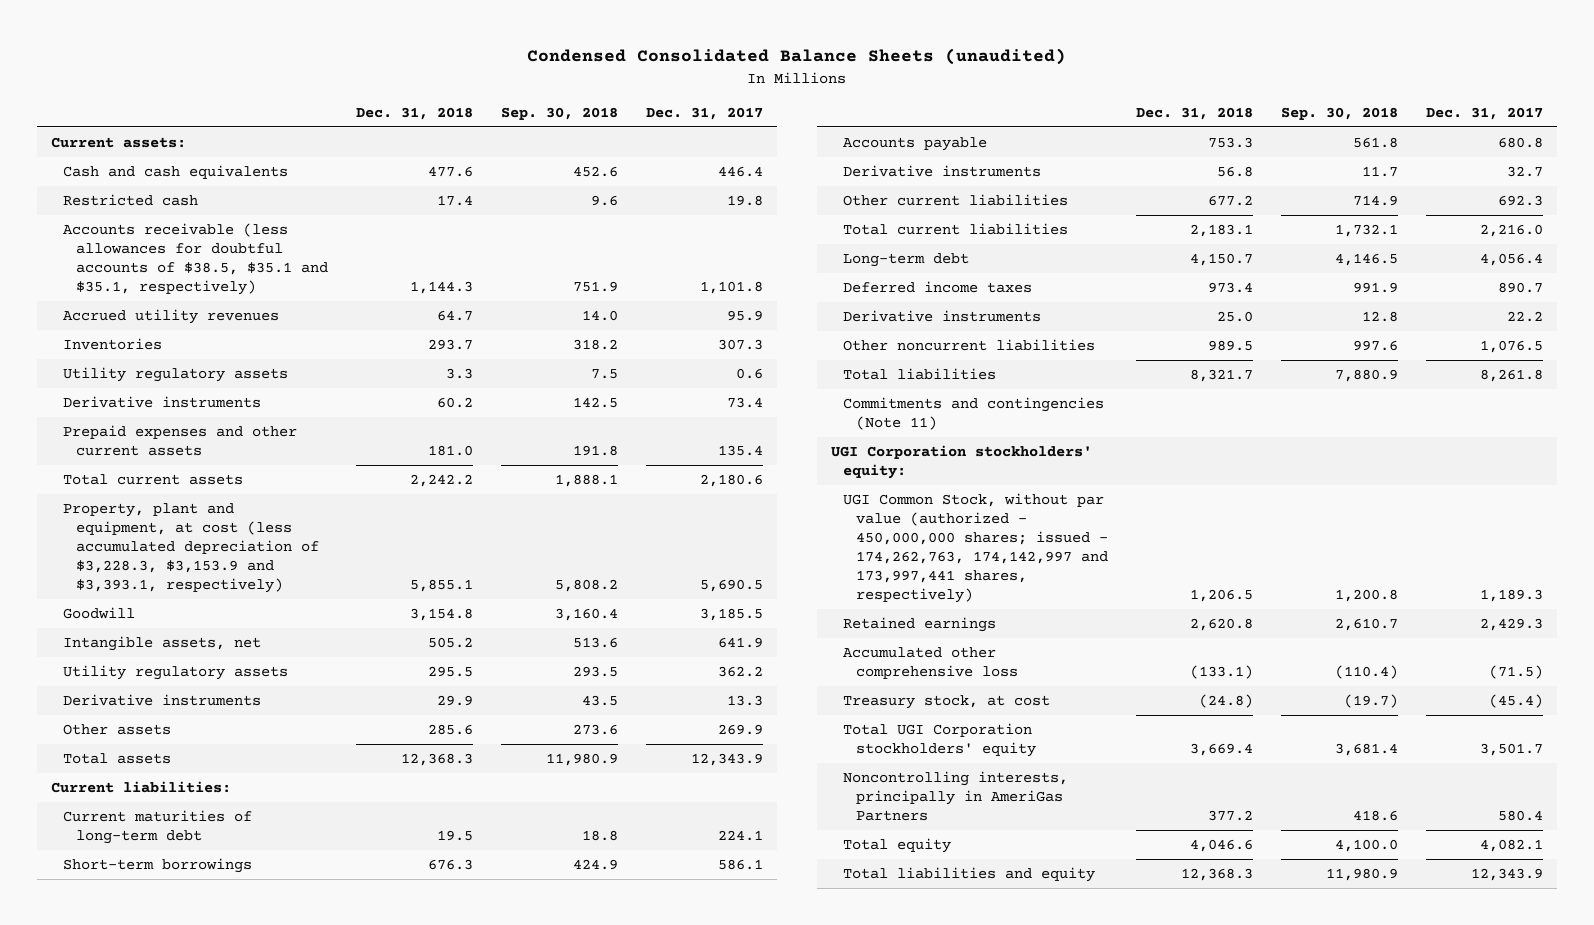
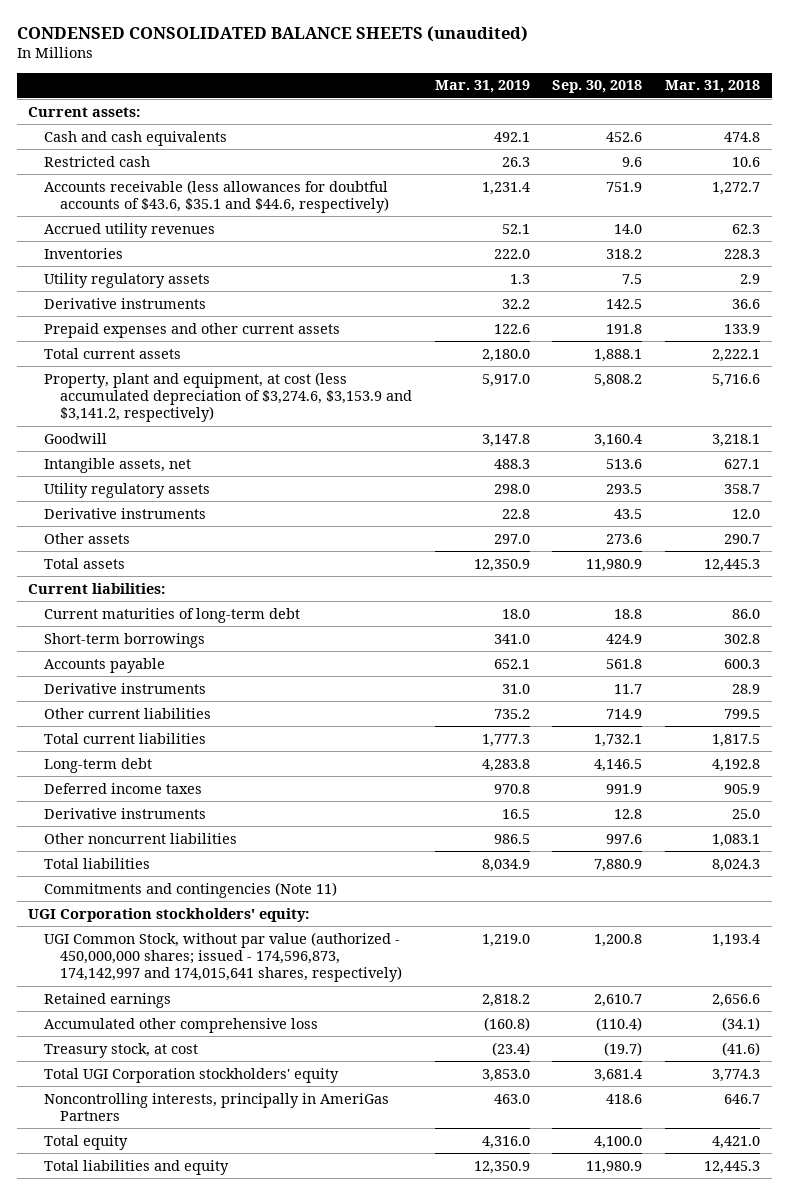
[526,48,1066,66] Condensed Consolidated Balance Sheets (unaudited) -> [16,26,528,43] CONDENSED CONSOLIDATED BALANCE SHEETS (unaudited)
[355,107,473,121] Dec. 31, 2018 -> none
[646,107,764,121] Dec. 31, 2017 -> none
none -> [434,80,530,94] Mar. 31, 2019
none -> [665,80,761,94] Mar. 31, 2018
[63,222,328,296] Accounts receivable (less allowances for doubtful accounts of $38.5, $35.1 and $35.1, respectively) -> [43,179,389,213] Accounts receivable (less allowances for doubtful accounts of $43.6, $35.1 and $44.6, respectively)
[63,502,319,594] Property, plant and equipment, at cost (less accumulated depreciation of $3,228.3, $3,153.9 and $3,393.1, respectively) -> [43,371,412,423] Property, plant and equipment, at cost (less accumulated depreciation of $3,274.6, $3,153.9 and $3,141.2, respectively)
[843,492,1108,604] UGI Common Stock, without par value (authorized - 450,000,000 shares; issued - 174,262,763, 174,142,997 and 173,997,441 shares, respectively) -> [43,931,402,983] UGI Common Stock, without par value (authorized - 450,000,000 shares; issued - 174,596,873, 174,142,997 and 174,015,641 shares, respectively)

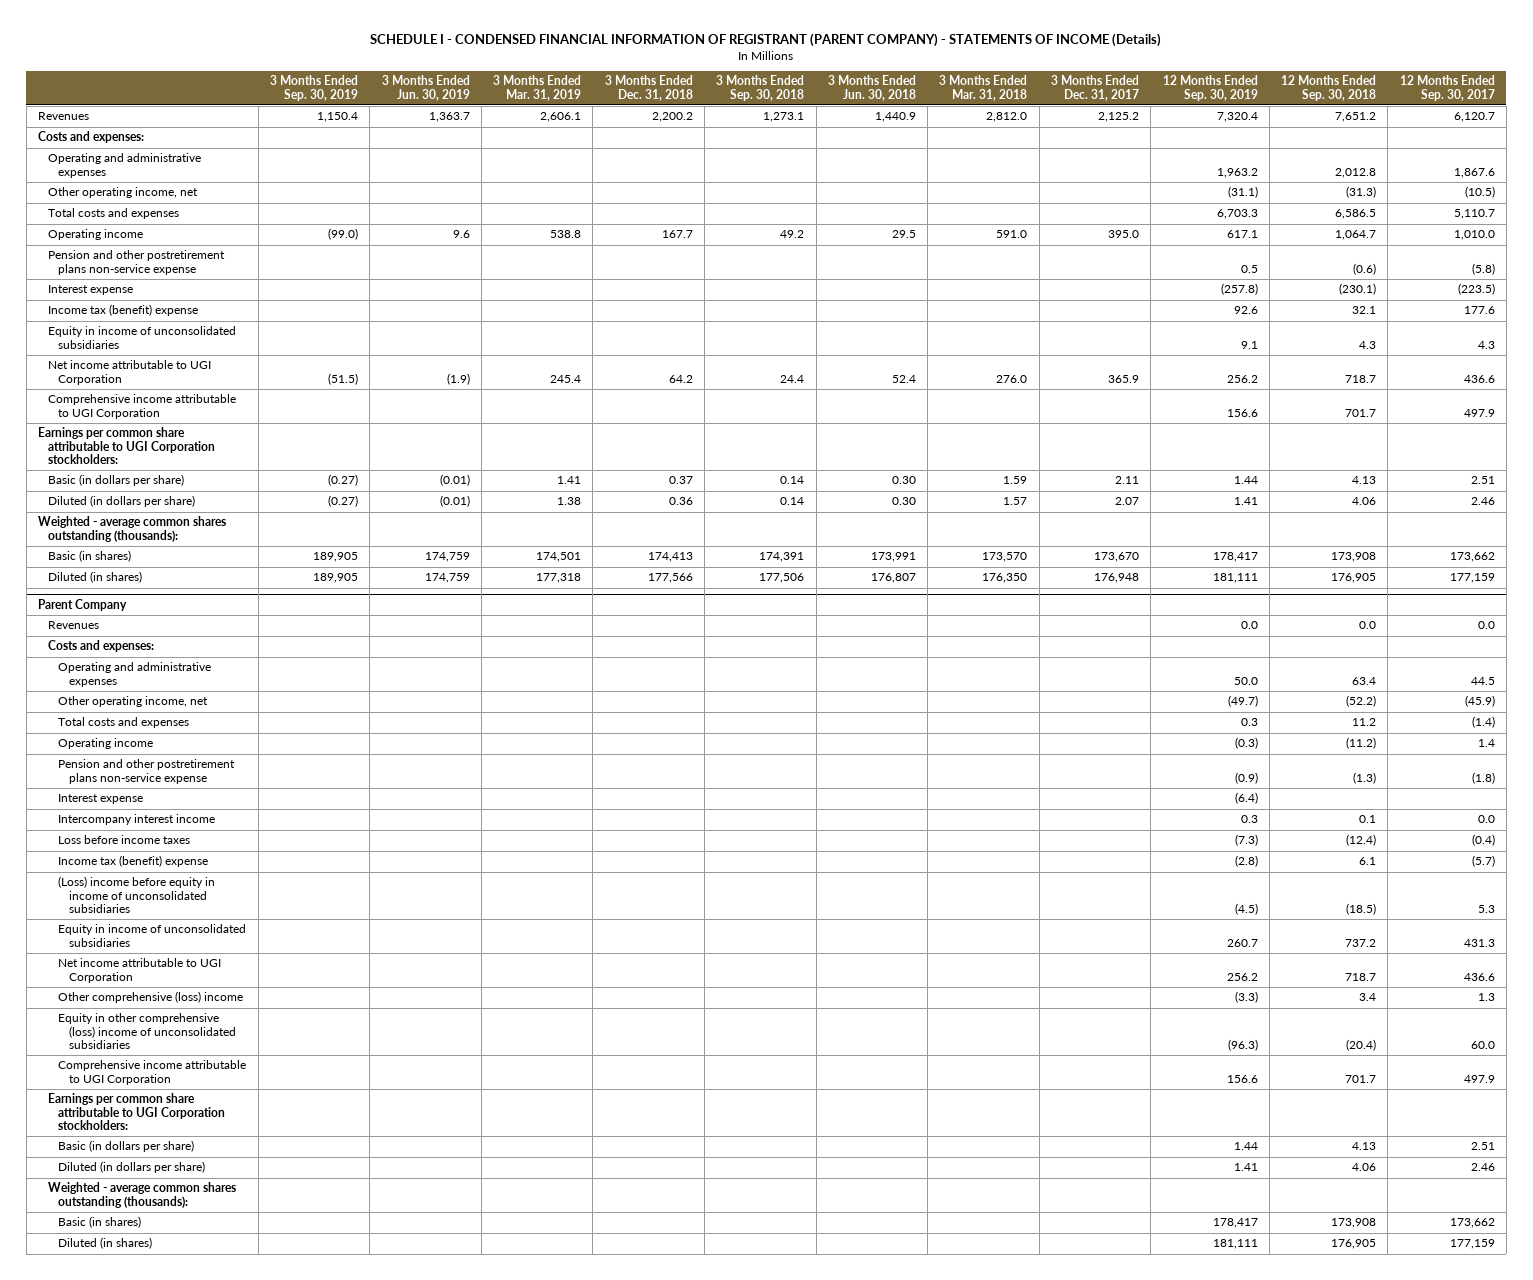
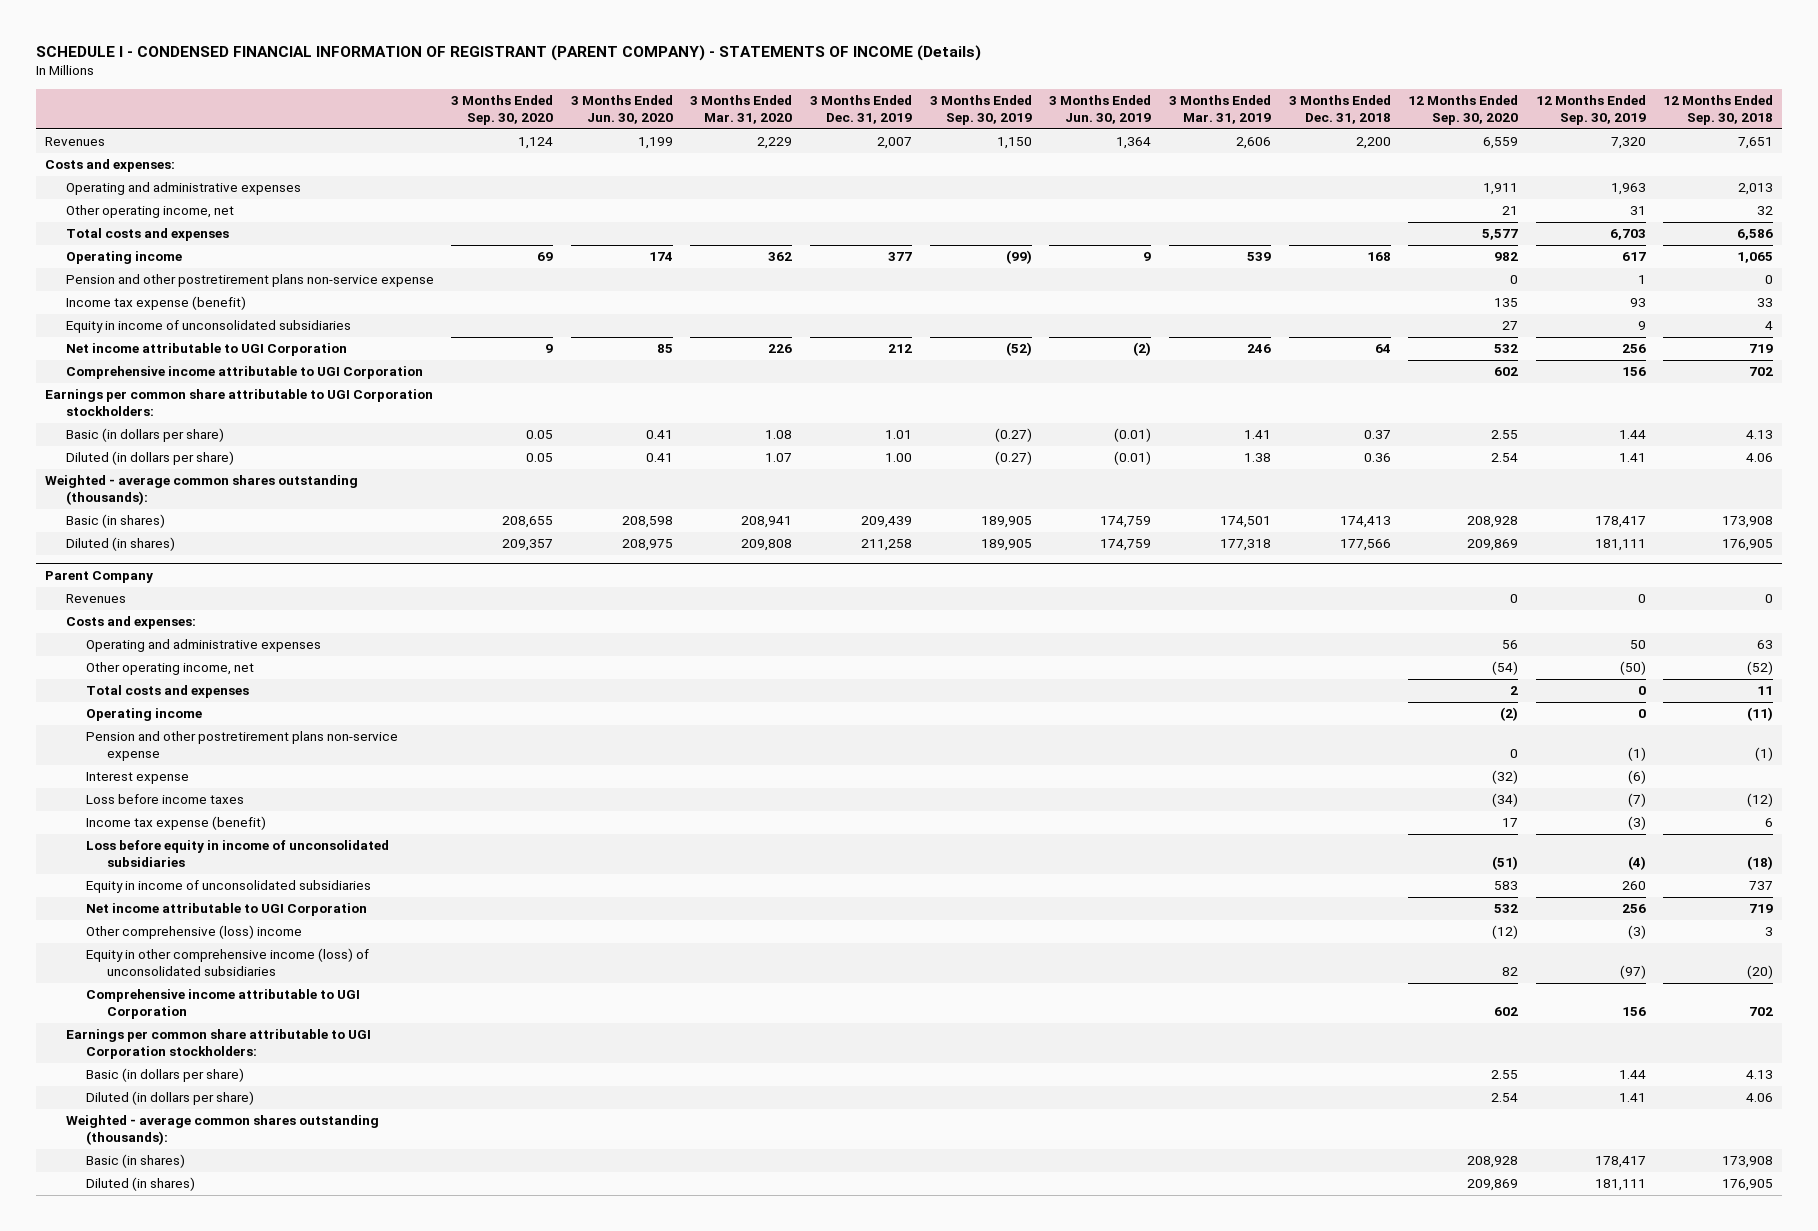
[716,75,805,101] 3 Months Ended Sep. 30, 2018 -> none
[827,75,916,101] 3 Months Ended Jun. 30, 2018 -> none
[939,75,1028,101] 3 Months Ended Mar. 31, 2018 -> none
[1050,75,1139,101] 3 Months Ended Dec. 31, 2017 -> none
[1399,75,1495,101] 12 Months Ended Sep. 30, 2017 -> none
none -> [451,95,554,125] 3 Months Ended Sep. 30, 2020
none -> [570,95,673,124] 3 Months Ended Jun. 30, 2020
none -> [690,95,793,124] 3 Months Ended Mar. 31, 2020
none -> [810,95,913,124] 3 Months Ended Dec. 31, 2019
none -> [1408,95,1519,125] 12 Months Ended Sep. 30, 2020
[316,112,358,123] 1,150.4 -> [996,137,1032,150] 1,150
[428,112,470,123] 1,363.7 -> [1116,137,1152,150] 1,364
[540,112,582,123] 2,606.1 -> [1235,137,1271,150] 2,606
[651,112,693,123] 2,200.2 -> [1355,137,1391,150] 2,200
[1216,112,1258,123] 7,320.4 -> [1610,137,1646,150] 7,320
[1335,112,1377,123] 7,651.2 -> [1738,137,1774,150] 7,651
[48,285,134,296] Interest expense -> none
[1216,167,1258,178] 1,963.2 -> [1610,183,1646,196] 1,963
[1335,167,1377,178] 2,012.8 -> [1738,183,1774,196] 2,013
[1227,186,1258,199] (31.1) -> [1629,206,1646,216] 31
[1346,186,1377,199] (31.3) -> [1757,206,1774,216] 32
[1216,209,1258,220] 6,703.3 -> [1609,229,1646,241] 6,703
[1335,209,1377,220] 6,586.5 -> [1737,229,1774,241] 6,586
[327,228,358,241] (99.0) -> [1005,250,1032,265] (99)
[452,230,470,239] 9.6 -> [1143,252,1152,262] 9
[550,230,582,239] 538.8 -> [1246,252,1271,262] 539
[661,230,693,239] 167.7 -> [1366,252,1391,262] 168
[1226,230,1258,239] 617.1 -> [1621,252,1646,262] 617
[1335,230,1377,241] 1,064.7 -> [1737,252,1774,264] 1,065
[1240,264,1258,273] 0.5 -> [1637,275,1646,285] 1
[1353,262,1377,275] (0.6) -> [1765,275,1774,285] 0
[48,304,199,317] Income tax (benefit) expense -> [65,296,246,311] Income tax expense (benefit)
[1233,306,1258,315] 92.6 -> [1629,298,1646,308] 93
[1352,306,1377,315] 32.1 -> [1757,298,1774,308] 33
[1240,340,1258,349] 9.1 -> [1637,321,1646,331] 9
[1359,340,1377,349] 4.3 -> [1765,321,1774,331] 4
[327,372,358,385] (51.5) -> [1005,342,1032,357] (52)
[446,372,470,385] (1.9) -> [1133,342,1152,357] (2)
[550,374,582,383] 245.4 -> [1246,344,1271,354] 246
[668,374,693,383] 64.2 -> [1374,344,1391,354] 64
[1226,374,1258,383] 256.2 -> [1621,344,1646,354] 256
[1345,374,1377,383] 718.7 -> [1749,344,1774,354] 719
[1226,408,1258,417] 156.6 -> [1621,367,1646,377] 156
[1345,408,1377,417] 701.7 -> [1749,367,1774,377] 702
[1240,621,1258,630] 0.0 -> [1637,594,1646,604] 0
[1359,621,1377,630] 0.0 -> [1765,594,1774,604] 0
[58,814,216,826] Intercompany interest income -> none
[1233,676,1258,685] 50.0 -> [1629,640,1646,650] 50
[1352,676,1377,685] 63.4 -> [1757,640,1774,650] 63
[1227,695,1258,708] (49.7) -> [1619,661,1646,676] (50)
[1346,695,1377,708] (52.2) -> [1747,661,1774,676] (52)
[1240,718,1258,727] 0.3 -> [1637,686,1646,696] 0
[1352,718,1377,727] 11.2 -> [1757,686,1774,696] 11
[1234,737,1258,750] (0.3) -> [1637,709,1646,719] 0
[1346,737,1377,750] (11.2) -> [1747,707,1774,722] (11)
[1234,771,1258,784] (0.9) -> [1627,746,1646,761] (1)
[1353,771,1377,784] (1.3) -> [1755,746,1774,761] (1)
[1234,792,1258,805] (6.4) -> [1627,770,1646,785] (6)
[1234,834,1258,847] (7.3) -> [1627,793,1646,808] (7)
[1346,834,1377,847] (12.4) -> [1747,793,1774,808] (12)
[58,855,209,868] Income tax (benefit) expense -> [86,816,267,831] Income tax expense (benefit)
[1234,855,1258,868] (2.8) -> [1627,816,1646,831] (3)
[1359,857,1377,866] 6.1 -> [1765,818,1774,828] 6
[58,876,216,913] (Loss) income before equity in income of unconsolidated subsidiaries -> [86,840,390,867] Loss before equity in income of unconsolidated subsidiaries
[1234,902,1258,915] (4.5) -> [1627,855,1646,870] (4)
[1346,902,1377,915] (18.5) -> [1747,855,1774,870] (18)
[1226,938,1258,947] 260.7 -> [1621,881,1646,891] 260
[1345,938,1377,947] 737.2 -> [1749,881,1774,891] 737
[1226,972,1258,981] 256.2 -> [1621,904,1646,914] 256
[1345,972,1377,981] 718.7 -> [1749,904,1774,914] 719
[1234,991,1258,1004] (3.3) -> [1627,925,1646,940] (3)
[1359,993,1377,1002] 3.4 -> [1765,927,1774,937] 3
[58,1013,236,1049] Equity in other comprehensive (loss) income of unconsolidated subsidiaries -> [86,948,370,976] Equity in other comprehensive income (loss) of unconsolidated subsidiaries
[1227,1038,1258,1051] (96.3) -> [1619,964,1646,979] (97)
[1346,1038,1377,1051] (20.4) -> [1747,964,1774,979] (20)
[1226,1074,1258,1083] 156.6 -> [1621,1006,1646,1016] 156
[1345,1074,1377,1083] 701.7 -> [1749,1006,1774,1016] 702

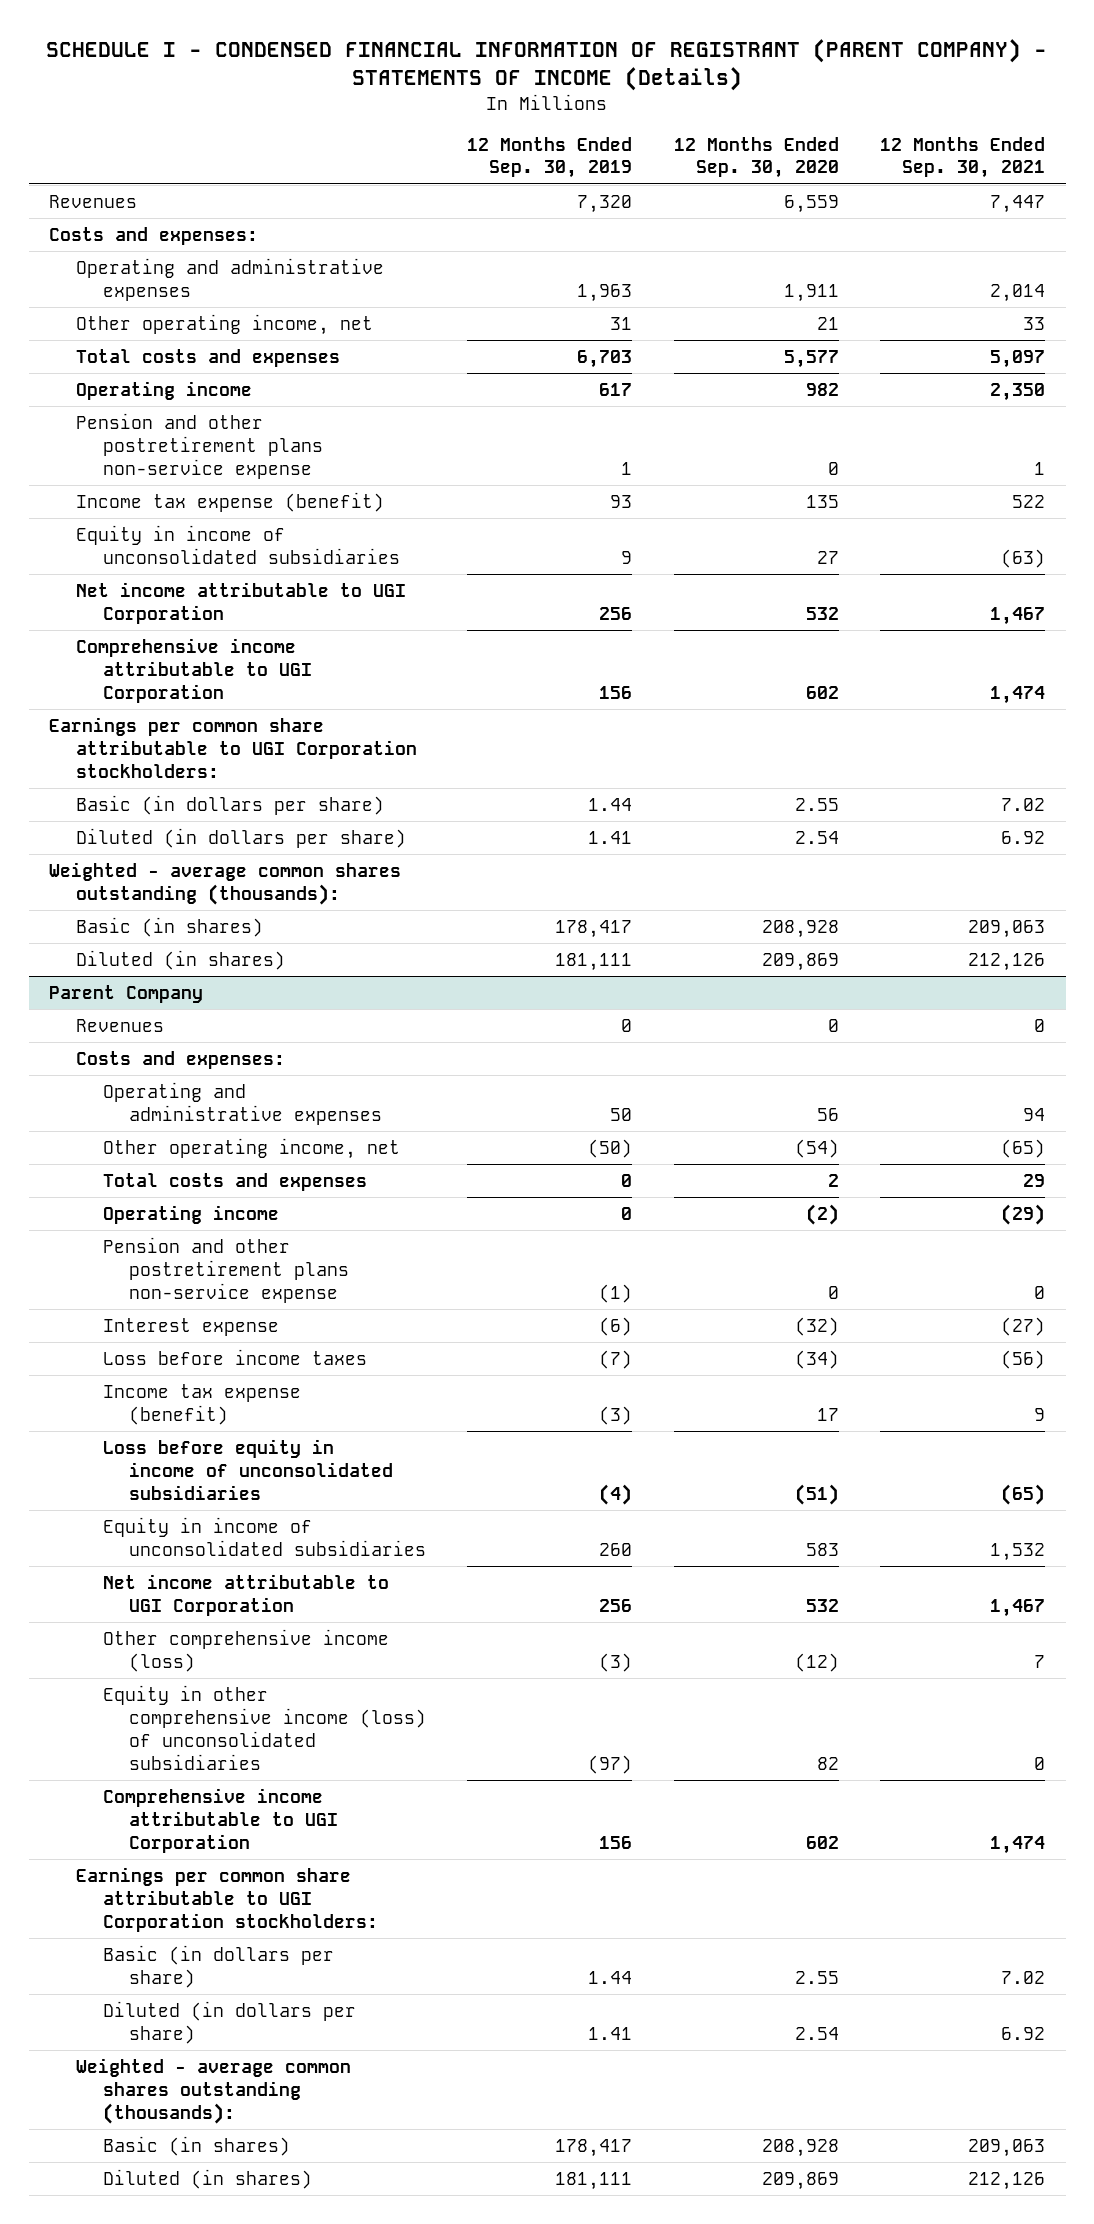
[451,95,554,125] 3 Months Ended Sep. 30, 2020 -> none
[570,95,673,124] 3 Months Ended Jun. 30, 2020 -> none
[690,95,793,124] 3 Months Ended Mar. 31, 2020 -> none
[810,95,913,124] 3 Months Ended Dec. 31, 2019 -> none
[929,95,1032,125] 3 Months Ended Sep. 30, 2019 -> none
[1049,95,1152,124] 3 Months Ended Jun. 30, 2019 -> none
[1168,95,1271,124] 3 Months Ended Mar. 31, 2019 -> none
[1288,95,1391,124] 3 Months Ended Dec. 31, 2018 -> none
[1663,95,1774,125] 12 Months Ended Sep. 30, 2018 -> none
none -> [880,136,1046,179] 12 Months Ended Sep. 30, 2021
[86,925,303,940] Other comprehensive (loss) income -> [102,1628,389,1672] Other comprehensive income (loss)

